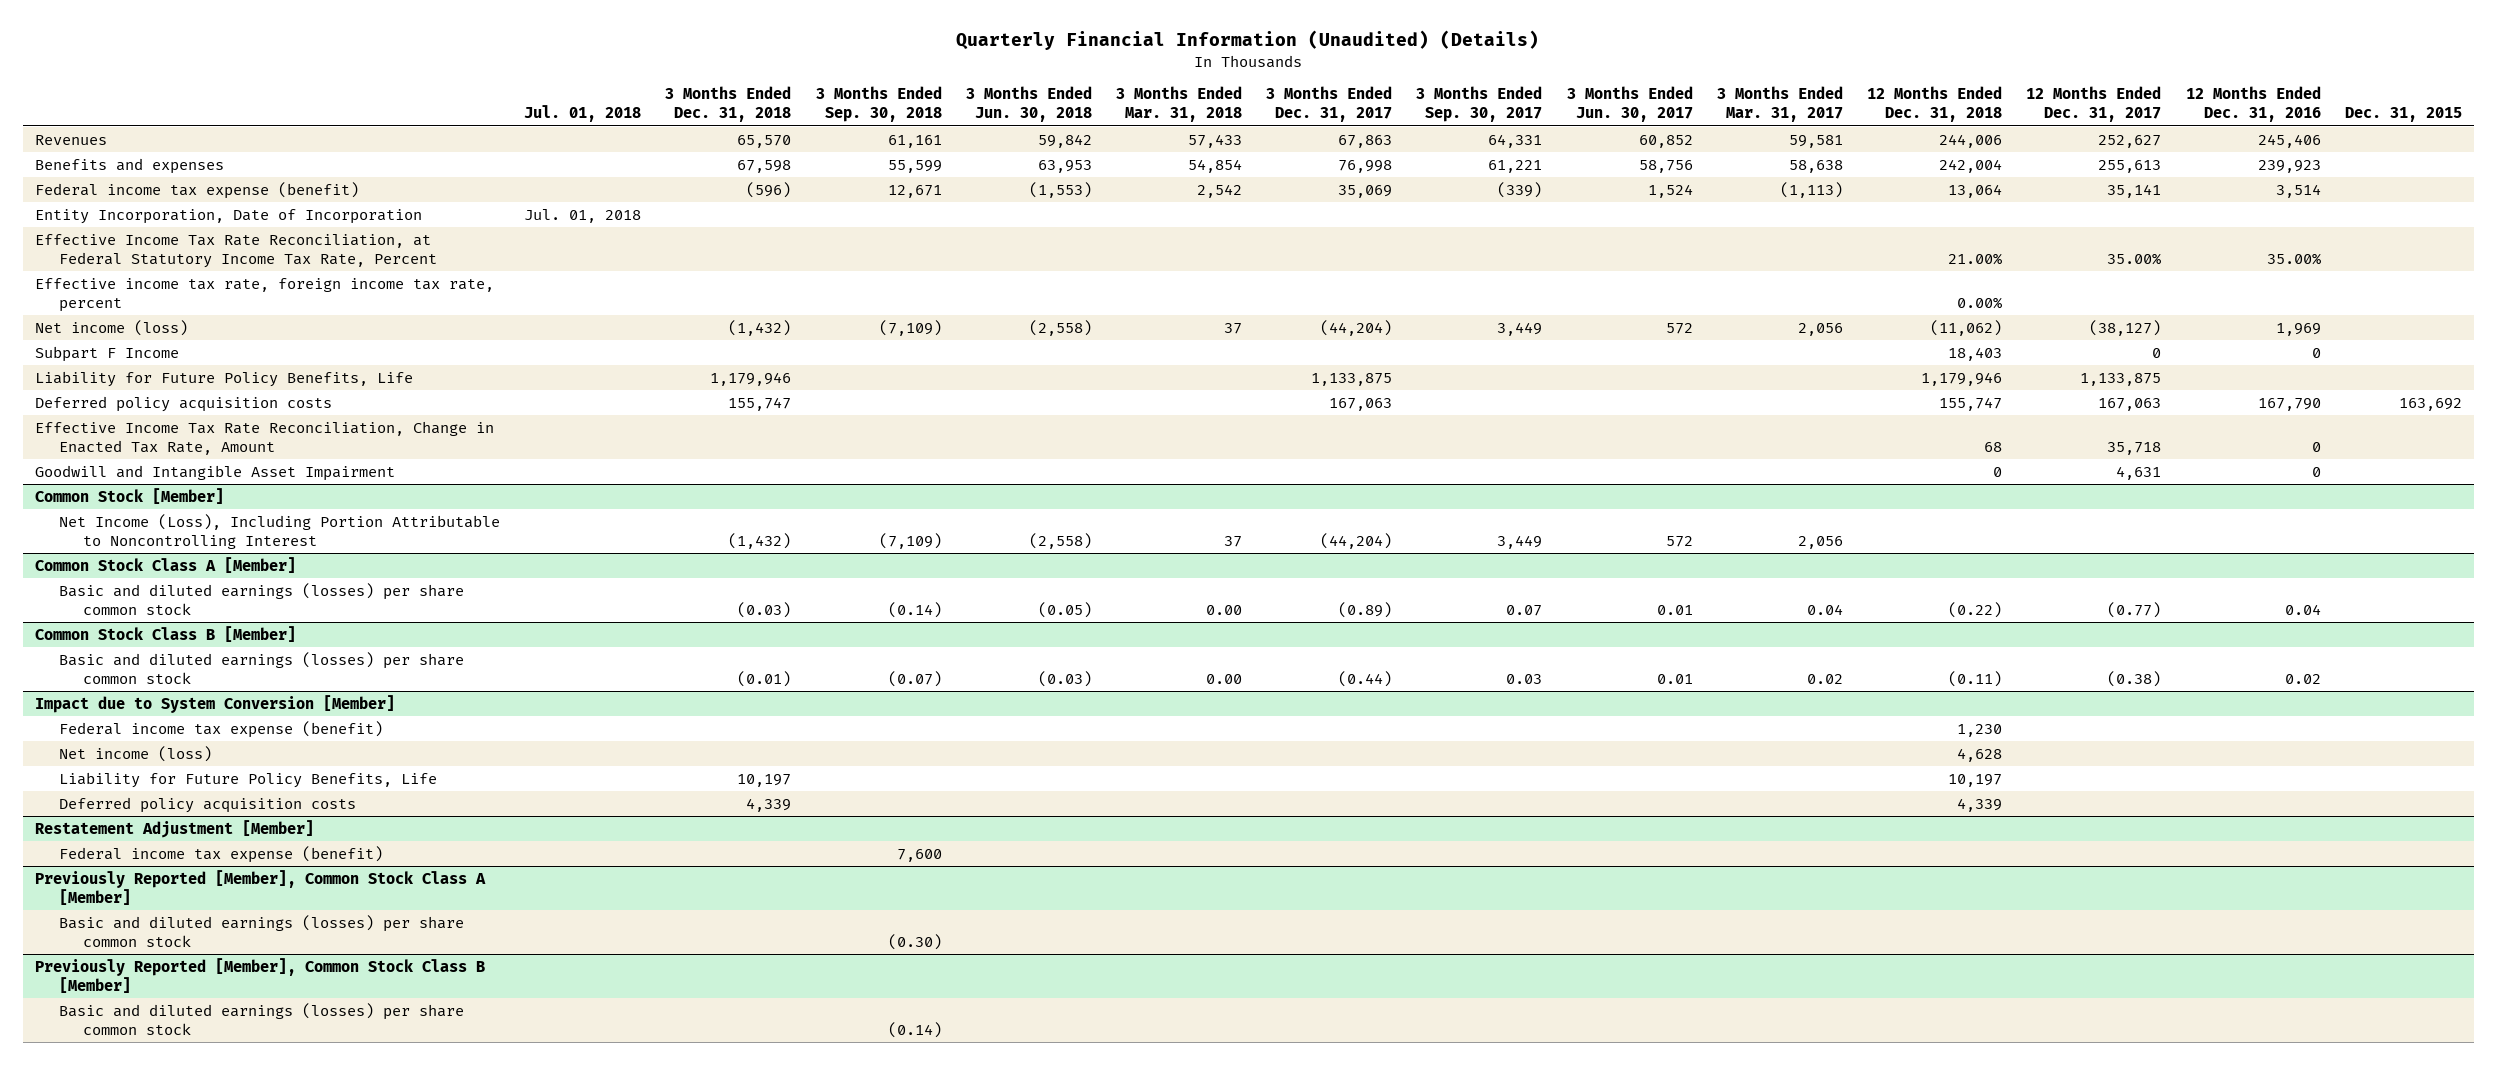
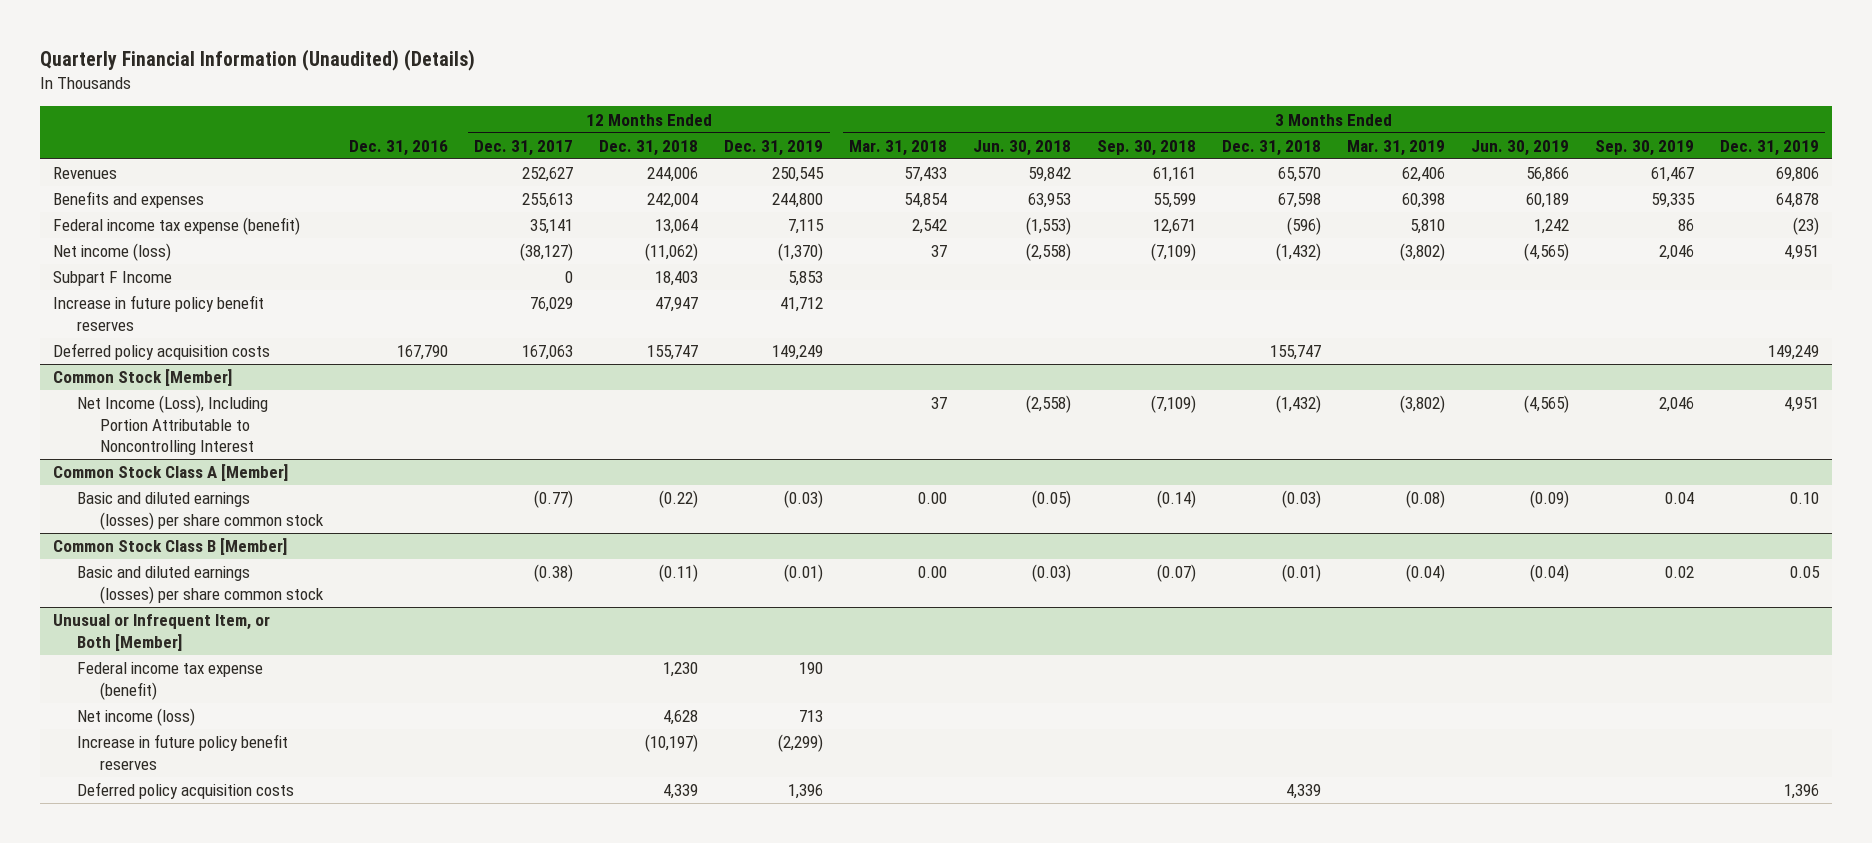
[524,105,642,123] Jul. 01, 2018 -> none
[1266,86,1393,123] 3 Months Ended Dec. 31, 2017 -> none
[1416,86,1543,123] 3 Months Ended Sep. 30, 2017 -> none
[1566,86,1693,123] 3 Months Ended Jun. 30, 2017 -> none
[1716,86,1843,123] 3 Months Ended Mar. 31, 2017 -> none
[2185,86,2321,123] 12 Months Ended Dec. 31, 2016 -> none
[2344,107,2462,123] Dec. 31, 2015 -> none
none -> [349,139,449,156] Dec. 31, 2016
none -> [724,139,824,156] Dec. 31, 2019
none -> [1347,139,1446,156] Mar. 31, 2019
none -> [1471,139,1570,156] Jun. 30, 2019
none -> [1594,139,1694,156] Sep. 30, 2019
none -> [1719,139,1819,156] Dec. 31, 2019
[34,208,422,224] Entity Incorporation, Date of Incorporation -> none
[34,233,437,268] Effective Income Tax Rate Reconciliation, at Federal Statutory Income Tax Rate, Percent -> none
[34,277,494,312] Effective income tax rate, foreign income tax rate, percent -> none
[34,370,413,387] Liability for Future Policy Benefits, Life -> none
none -> [52,295,264,331] Increase in future policy benefit reserves
[34,420,494,455] Effective Income Tax Rate Reconciliation, Change in Enacted Tax Rate, Amount -> none
[34,464,395,481] Goodwill and Intangible Asset Impairment -> none
[34,694,395,713] Impact due to System Conversion [Member] -> none
none -> [52,614,270,651] Unusual or Infrequent Item, or Both [Member]
[58,771,437,788] Liability for Future Policy Benefits, Life -> none
none -> [76,734,288,770] Increase in future policy benefit reserves
[34,819,314,838] Restatement Adjustment [Member] -> none
[58,845,383,863] Federal income tax expense (benefit) -> none
[34,869,486,905] Previously Reported [Member], Common Stock Class A [Member] -> none
[58,914,464,947] Basic and diluted earnings (losses) per share common stock -> none
[34,957,485,993] Previously Reported [Member], Common Stock Class B [Member] -> none
[58,1002,464,1035] Basic and diluted earnings (losses) per share common stock -> none

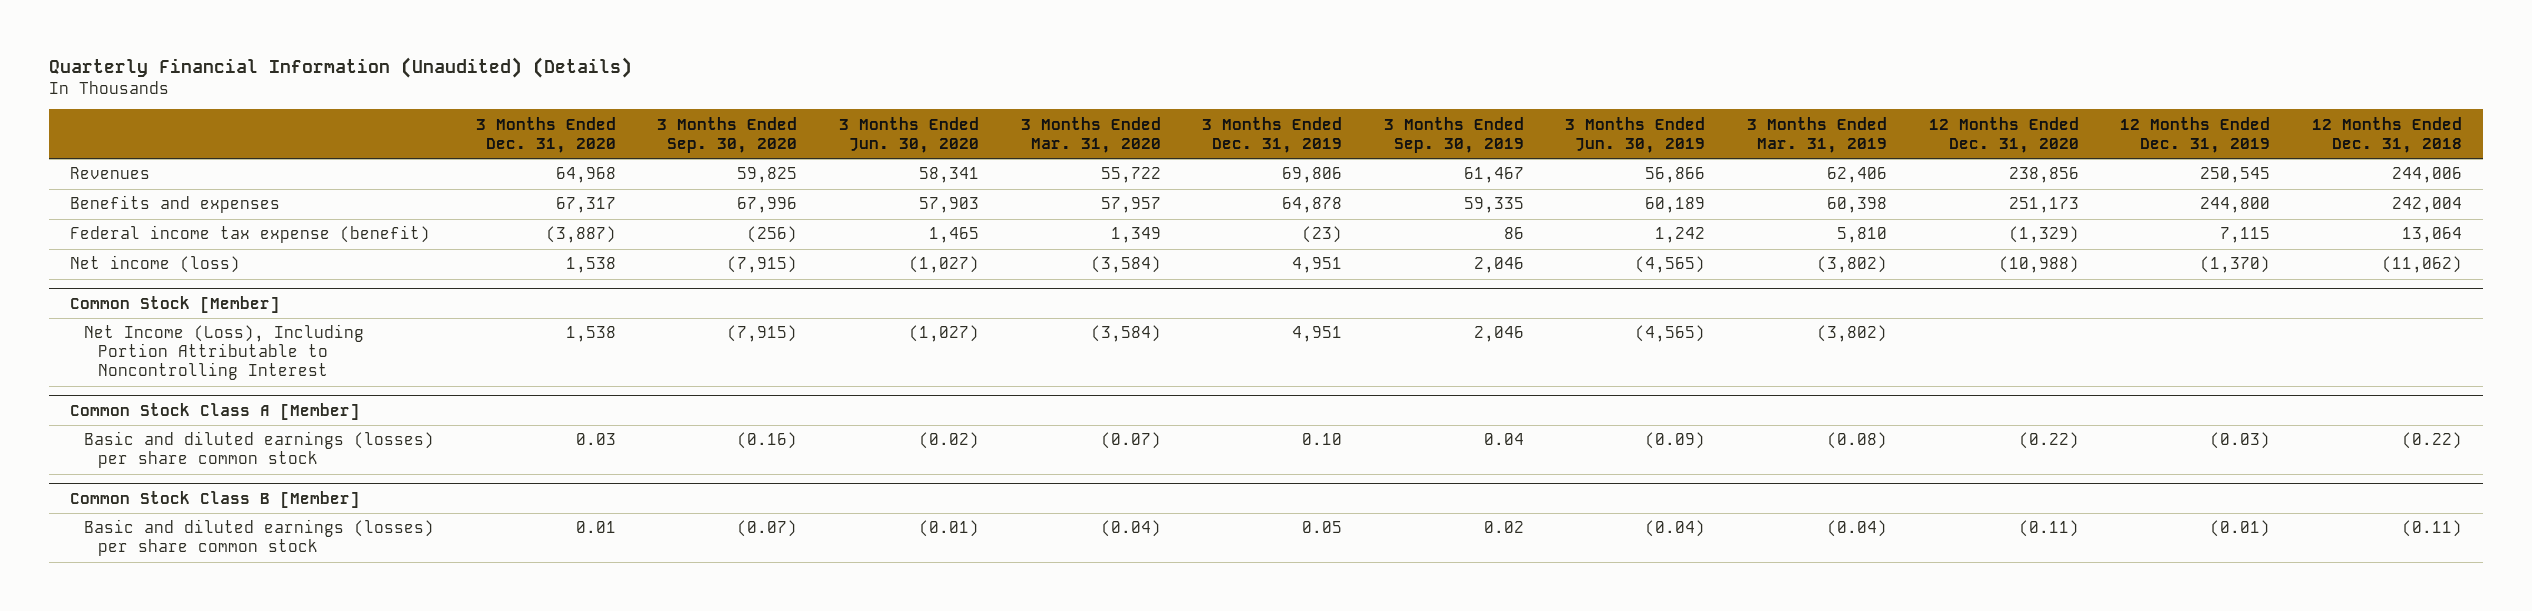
[349,139,449,156] Dec. 31, 2016 -> none
[474,139,574,156] Dec. 31, 2017 -> none
[849,139,948,156] Mar. 31, 2018 -> none
[973,139,1072,156] Jun. 30, 2018 -> none
[1097,139,1197,156] Sep. 30, 2018 -> none
[1222,139,1322,156] Dec. 31, 2018 -> none
none -> [475,116,616,153] 3 Months Ended Dec. 31, 2020
none -> [657,116,798,153] 3 Months Ended Sep. 30, 2020
none -> [838,116,979,153] 3 Months Ended Jun. 30, 2020
none -> [1020,116,1161,153] 3 Months Ended Mar. 31, 2020
none -> [1928,116,2079,153] 12 Months Ended Dec. 31, 2020
[52,271,172,287] Subpart F Income -> none
[52,295,264,331] Increase in future policy benefit reserves -> none
[52,343,270,361] Deferred policy acquisition costs -> none
[52,614,270,651] Unusual or Infrequent Item, or Both [Member] -> none
[76,662,263,700] Federal income tax expense (benefit) -> none
[76,708,195,727] Net income (loss) -> none
[76,734,288,770] Increase in future policy benefit reserves -> none
[76,782,294,800] Deferred policy acquisition costs -> none

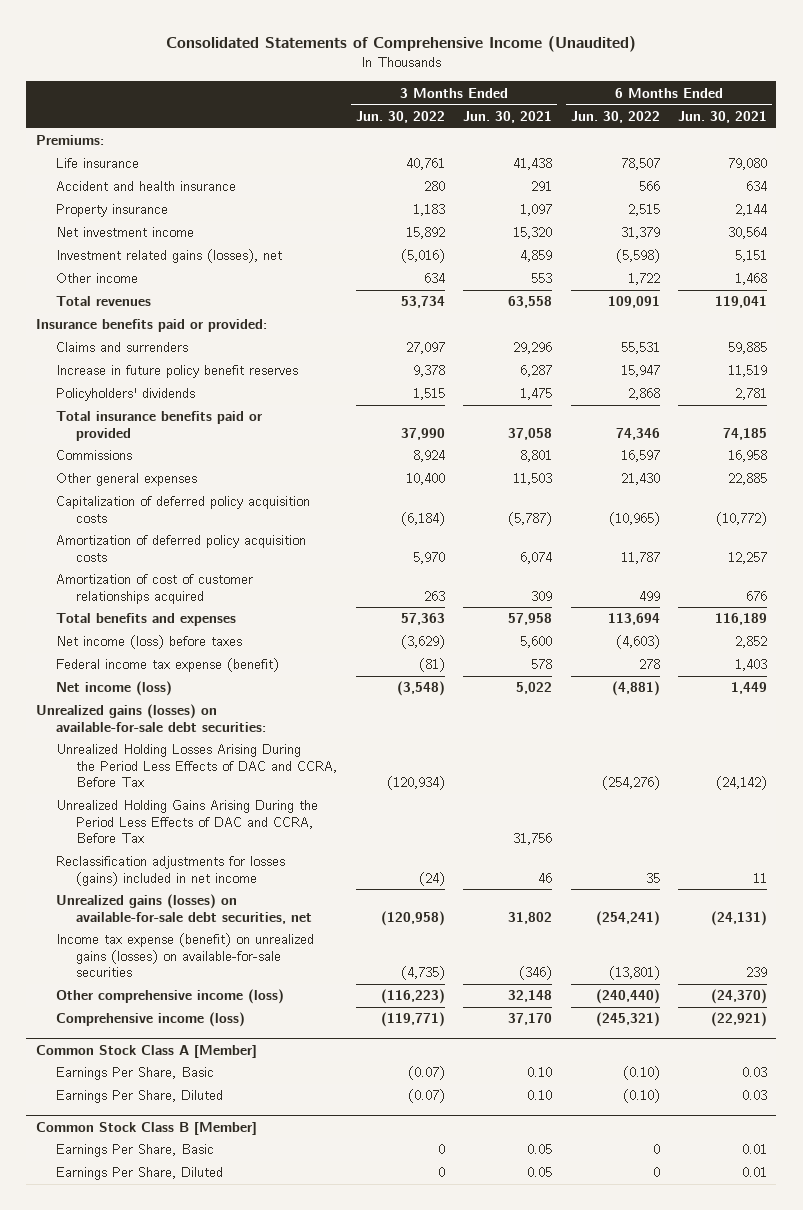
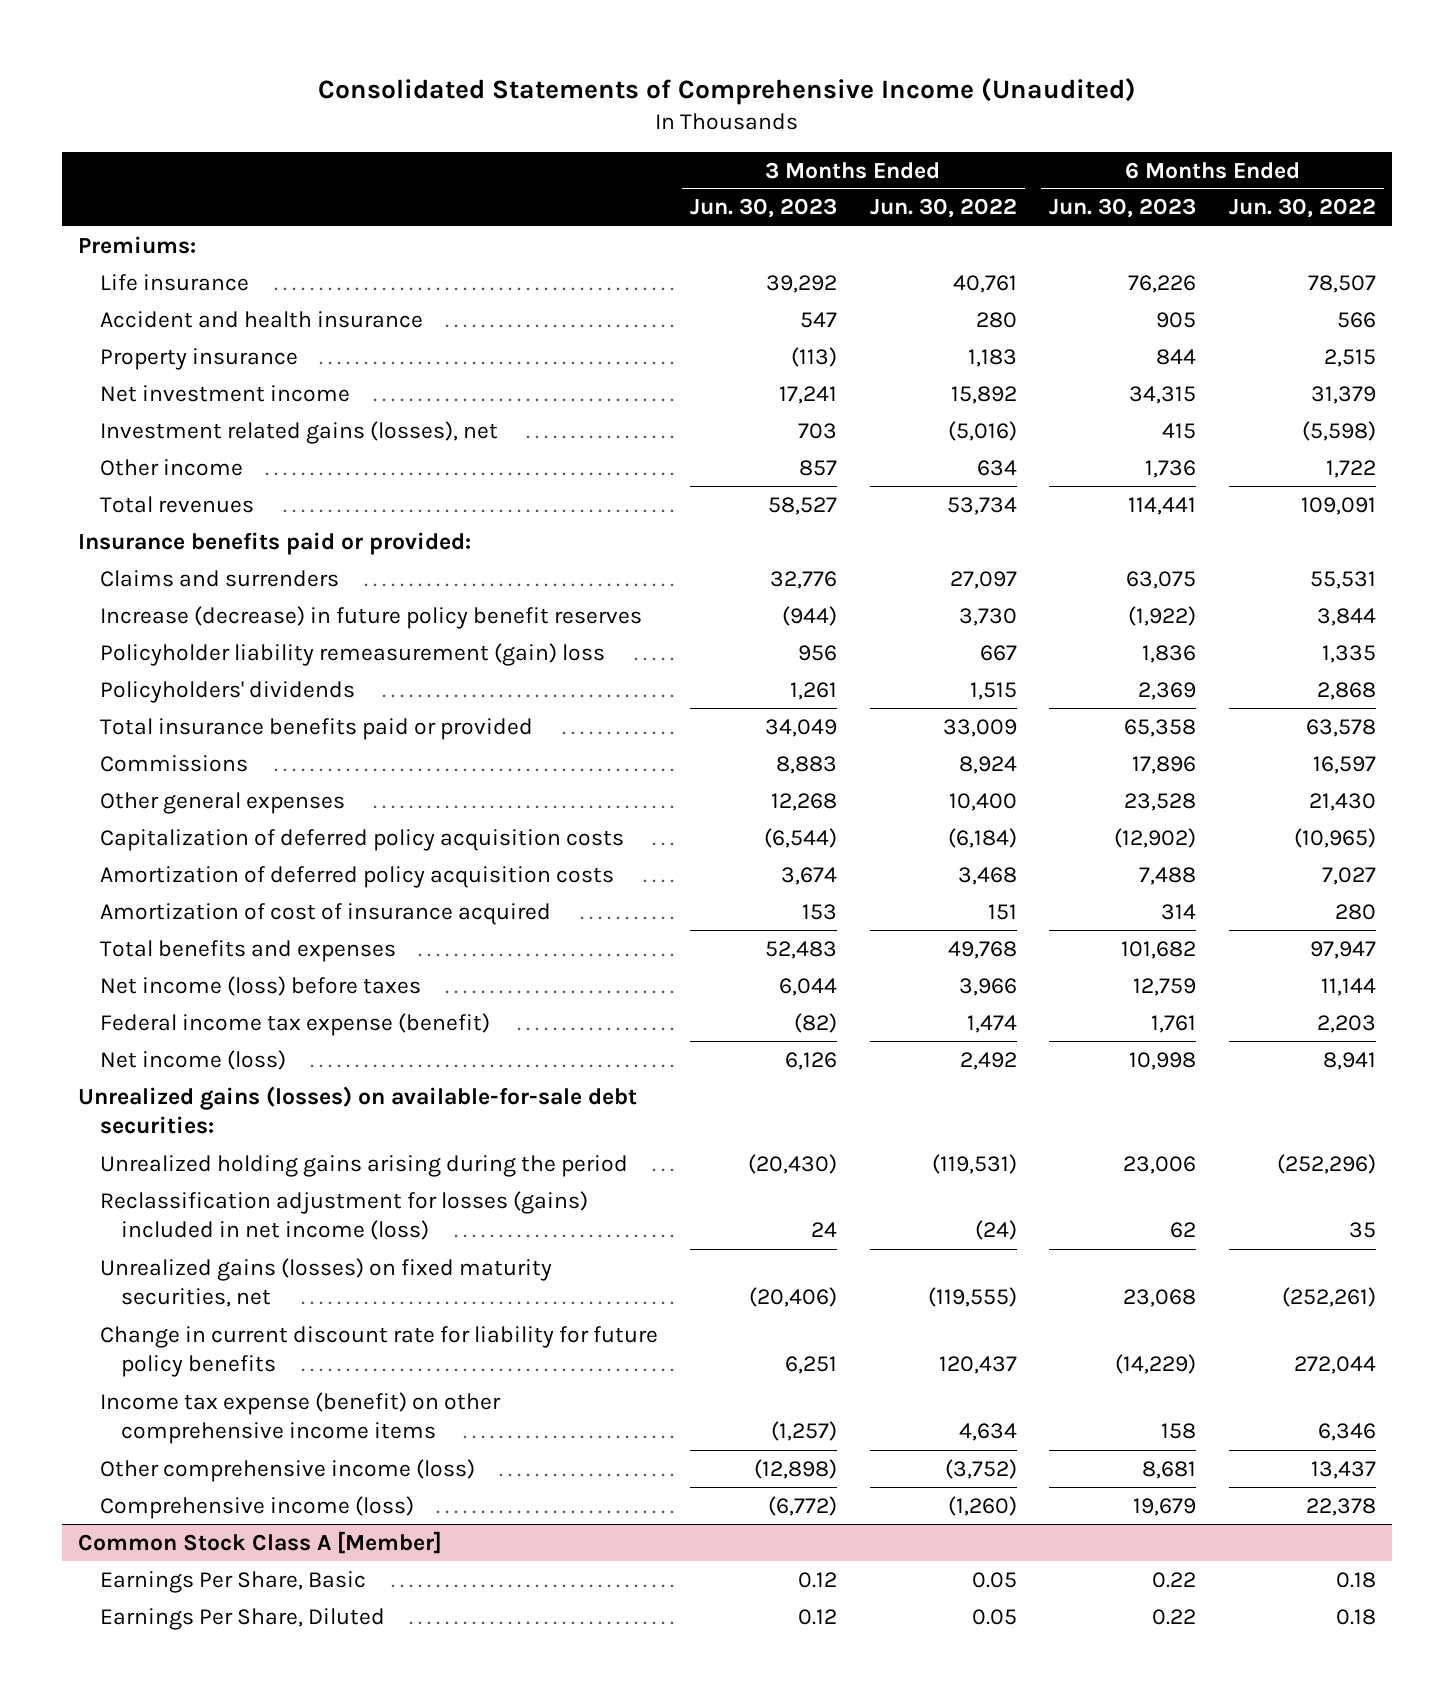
[463,110,553,123] Jun. 30, 2021 -> none
[678,110,768,123] Jun. 30, 2021 -> none
none -> [690,198,838,219] Jun. 30, 2023
none -> [1049,198,1197,219] Jun. 30, 2023
[55,365,298,379] Increase in future policy benefit reserves -> [99,605,642,629] Increase (decrease) in future policy benefit reserves
[412,365,445,378] 9,378 -> [958,607,1017,626] 3,730
[620,365,660,378] 15,947 -> [1317,607,1377,626] 3,844
none -> [99,642,605,666] Policyholder liability remeasurement (gain) loss
[400,427,445,440] 37,990 -> [942,718,1017,737] 33,009
[615,427,660,440] 74,346 -> [1306,718,1377,737] 63,578
[412,551,445,564] 5,970 -> [957,866,1017,885] 3,468
[620,551,660,564] 11,787 -> [1322,866,1377,885] 7,027
[55,574,253,604] Amortization of cost of customer relationships acquired -> [99,902,551,925] Amortization of cost of insurance acquired
[423,590,445,601] 263 -> [987,903,1017,920] 151
[638,590,660,601] 499 -> [1335,903,1377,920] 280
[400,613,445,626] 57,363 -> [947,940,1017,959] 49,768
[607,613,660,626] 113,694 -> [1310,940,1377,959] 97,947
[400,635,445,650] (3,629) -> [958,977,1017,996] 3,966
[615,635,660,650] (4,603) -> [1321,977,1377,996] 11,144
[418,658,445,673] (81) -> [966,1014,1017,1033] 1,474
[638,659,660,670] 278 -> [1317,1014,1377,1033] 2,203
[396,681,445,697] (3,548) -> [959,1051,1017,1070] 2,492
[611,681,660,697] (4,881) -> [1323,1051,1377,1070] 8,941
[55,744,338,787] Unrealized Holding Losses Arising During the Period Less Effects of DAC and CCRA, Before Tax -> none
[55,800,318,843] Unrealized Holding Gains Arising During the Period Less Effects of DAC and CCRA, Before Tax -> none
[55,933,314,977] Income tax expense (benefit) on unrealized gains (losses) on available-for-sale securities -> none
none -> [99,1154,628,1177] Unrealized holding gains arising during the period
[55,856,285,886] Reclassification adjustments for losses (gains) included in net income -> [99,1190,588,1241] Reclassification adjustment for losses (gains) included in net income (loss)
[55,894,313,924] Unrealized gains (losses) on available-for-sale debt securities, net -> [99,1257,552,1308] Unrealized gains (losses) on fixed maturity securities, net
[380,910,445,926] (120,958) -> [927,1287,1017,1308] (119,555)
[595,910,660,926] (254,241) -> [1282,1287,1377,1308] (252,261)
none -> [99,1325,658,1378] Change in current discount rate for liability for future policy benefits
none -> [99,1391,501,1445] Income tax expense (benefit) on other comprehensive income items
[380,989,445,1005] (116,223) -> [944,1458,1017,1479] (3,752)
[595,989,660,1005] (240,440) -> [1311,1460,1377,1479] 13,437
[380,1012,445,1028] (119,771) -> [947,1495,1017,1516] (1,260)
[595,1012,660,1028] (245,321) -> [1306,1497,1377,1516] 22,378
[35,1121,257,1135] Common Stock Class B [Member] -> none
[55,1144,214,1158] Earnings Per Share, Basic -> none
[55,1167,223,1181] Earnings Per Share, Diluted -> none
[407,1066,445,1081] (0.07) -> [971,1571,1017,1588] 0.05
[622,1066,660,1081] (0.10) -> [1336,1571,1377,1588] 0.18
[407,1089,445,1104] (0.07) -> [971,1608,1017,1625] 0.05
[622,1089,660,1104] (0.10) -> [1336,1608,1377,1625] 0.18

